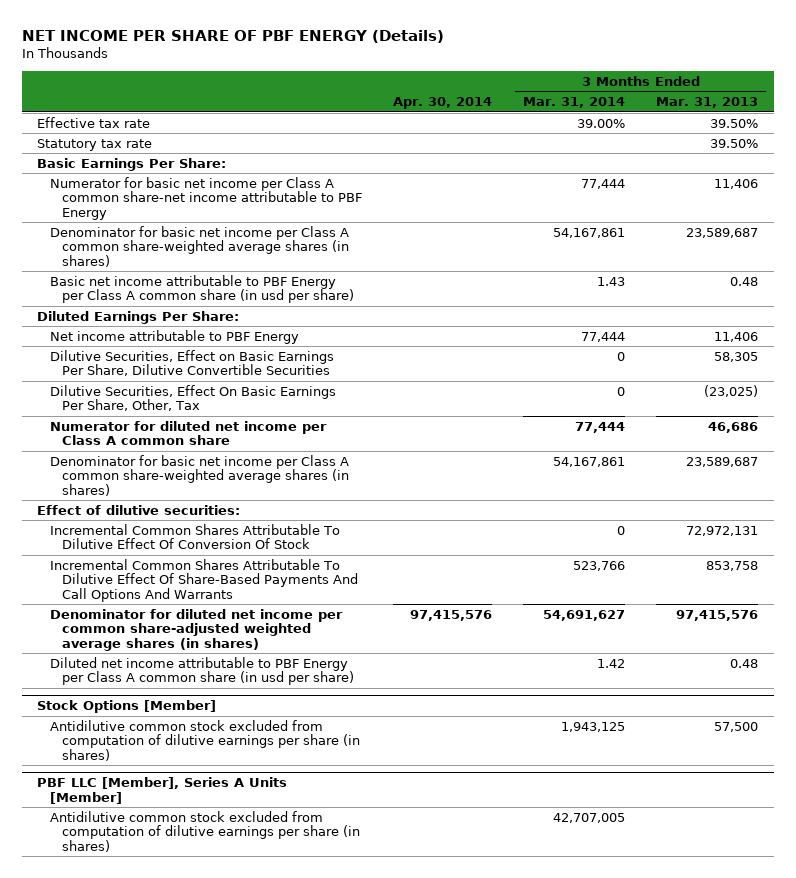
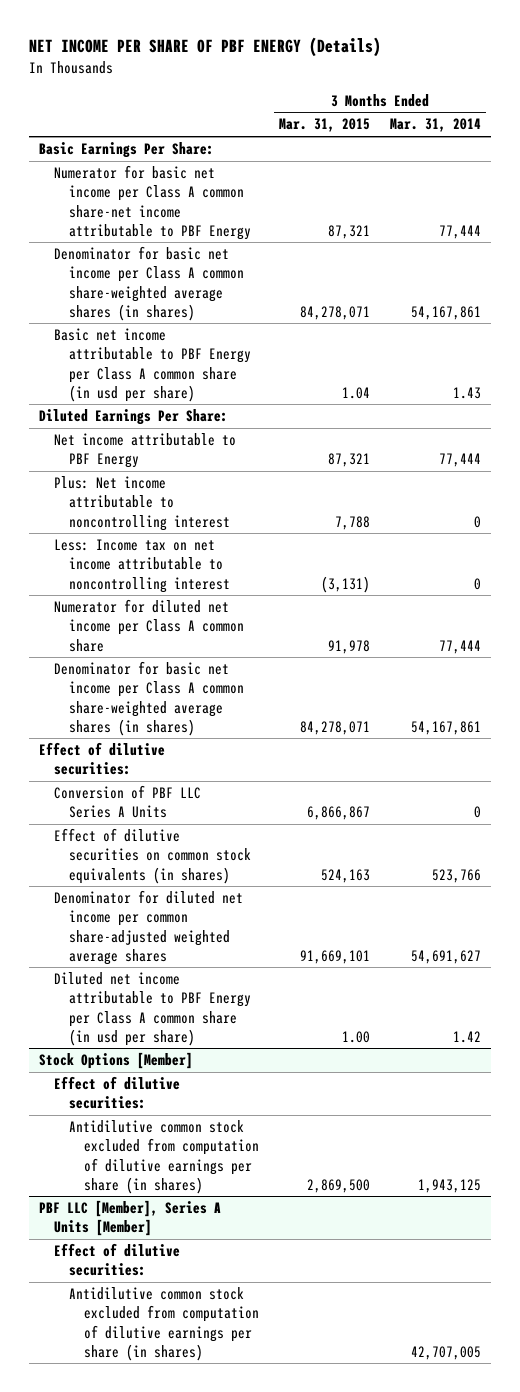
[393,97,493,110] Apr. 30, 2014 -> none
[656,97,759,109] Mar. 31, 2013 -> none
none -> [278,118,370,133] Mar. 31, 2015
[37,116,151,128] Effective tax rate -> none
[37,138,153,151] Statutory tax rate -> none
[49,349,334,377] Dilutive Securities, Effect on Basic Earnings Per Share, Dilutive Convertible Securities -> [53,476,230,531] Plus: Net income attributable to noncontrolling interest
[49,384,336,412] Dilutive Securities, Effect On Basic Earnings Per Share, Other, Tax -> [53,539,230,593] Less: Income tax on net income attributable to noncontrolling interest
[49,523,340,550] Incremental Common Shares Attributable To Dilutive Effect Of Conversion Of Stock -> [53,785,201,819] Conversion of PBF LLC Series A Units
[49,558,358,602] Incremental Common Shares Attributable To Dilutive Effect Of Share-Based Payments And Call Options And Warrants -> [53,828,251,884] Effect of dilutive securities on common stock equivalents (in shares)
[49,608,343,651] Denominator for diluted net income per common share-adjusted weighted average shares (in shares) -> [53,890,243,965] Denominator for diluted net income per common share-adjusted weighted average shares
none -> [53,1076,180,1110] Effect of dilutive securities:
none -> [53,1243,180,1277] Effect of dilutive securities:

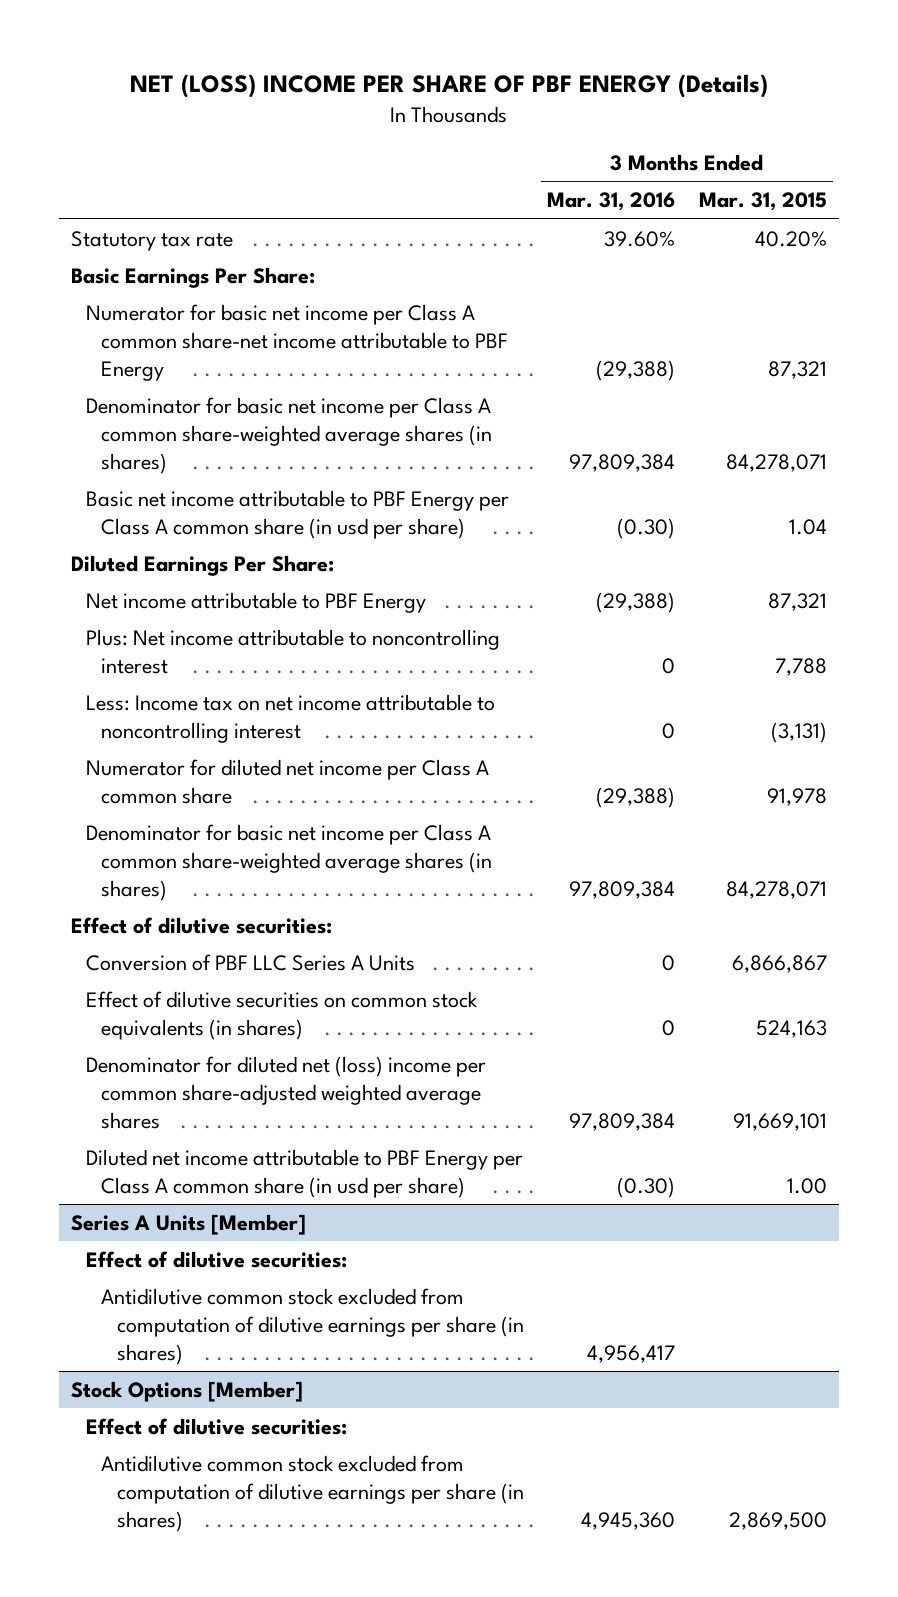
[28,37,381,58] NET INCOME PER SHARE OF PBF ENERGY (Details) -> [129,74,768,99] NET (LOSS) INCOME PER SHARE OF PBF ENERGY (Details)
[390,118,482,133] Mar. 31, 2014 -> none
none -> [547,192,676,212] Mar. 31, 2016
none -> [70,230,233,251] Statutory tax rate
[53,890,243,965] Denominator for diluted net income per common share-adjusted weighted average shares -> [85,1055,486,1129] Denominator for diluted net (loss) income per common share-adjusted weighted average shares
none -> [70,1213,306,1235] Series A Units [Member]
none -> [85,1250,347,1268] Effect of dilutive securities:
none -> [101,1287,524,1365] Antidilutive common stock excluded from computation of dilutive earnings per share (in shares)
[38,1200,221,1237] PBF LLC [Member], Series A Units [Member] -> none
[53,1243,180,1277] Effect of dilutive securities: -> none
[68,1287,259,1361] Antidilutive common stock excluded from computation of dilutive earnings per share (in shares) -> none

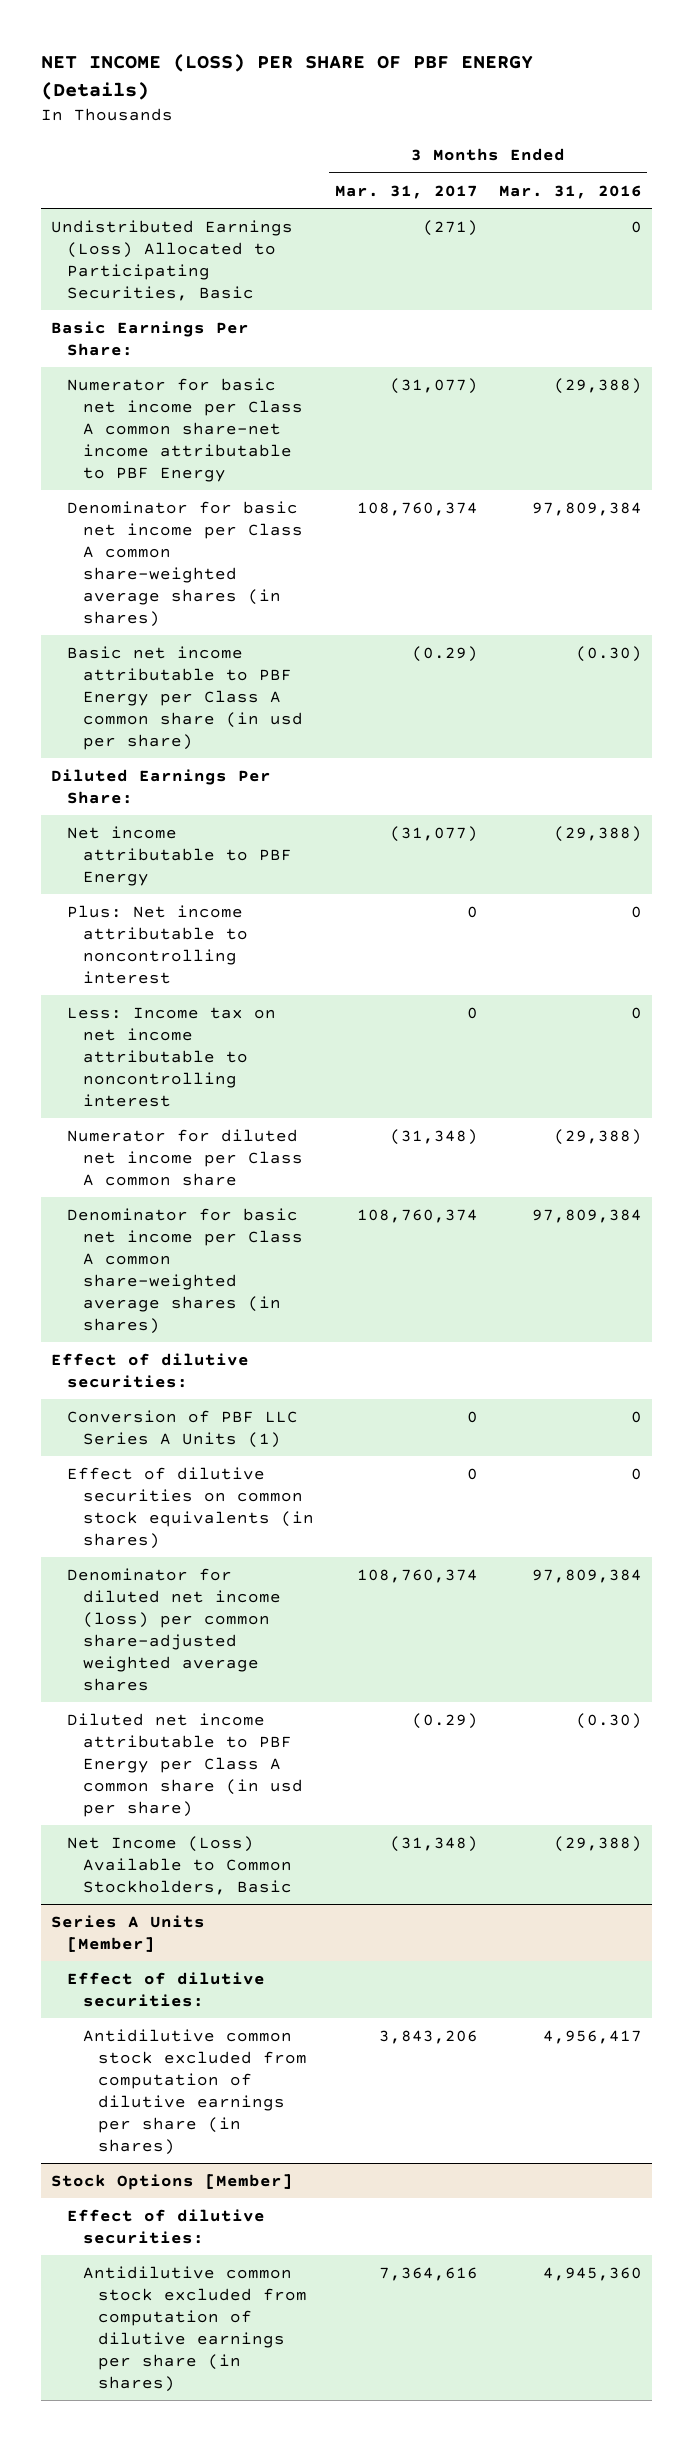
[129,74,768,99] NET (LOSS) INCOME PER SHARE OF PBF ENERGY (Details) -> [40,54,533,100] NET INCOME (LOSS) PER SHARE OF PBF ENERGY (Details)
[699,192,828,212] Mar. 31, 2015 -> none
none -> [334,184,478,199] Mar. 31, 2017
[70,230,233,251] Statutory tax rate -> none
none -> [51,219,294,301] Undistributed Earnings (Loss) Allocated to Participating Securities, Basic
[85,953,415,971] Conversion of PBF LLC Series A Units -> [67,1409,299,1448] Conversion of PBF LLC Series A Units (1)
[85,1055,486,1129] Denominator for diluted net (loss) income per common share-adjusted weighted average shares -> [67,1567,281,1691] Denominator for diluted net income (loss) per common share-adjusted weighted average shares
none -> [67,1835,292,1895] Net Income (Loss) Available to Common Stockholders, Basic

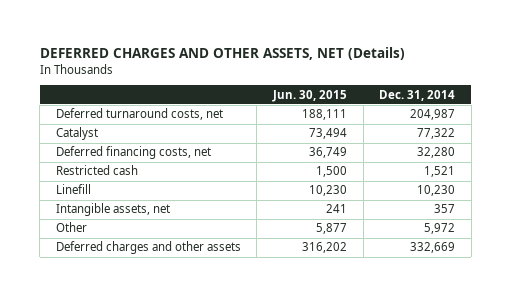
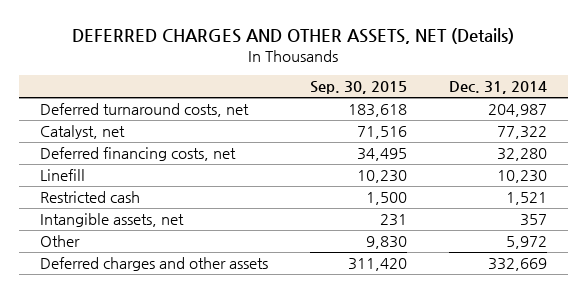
[271,89,347,102] Jun. 30, 2015 -> none
none -> [309,81,407,95] Sep. 30, 2015
[55,127,98,141] Catalyst -> [39,125,125,140] Catalyst, net
[55,165,138,176] Restricted cash -> [39,191,140,204] Restricted cash

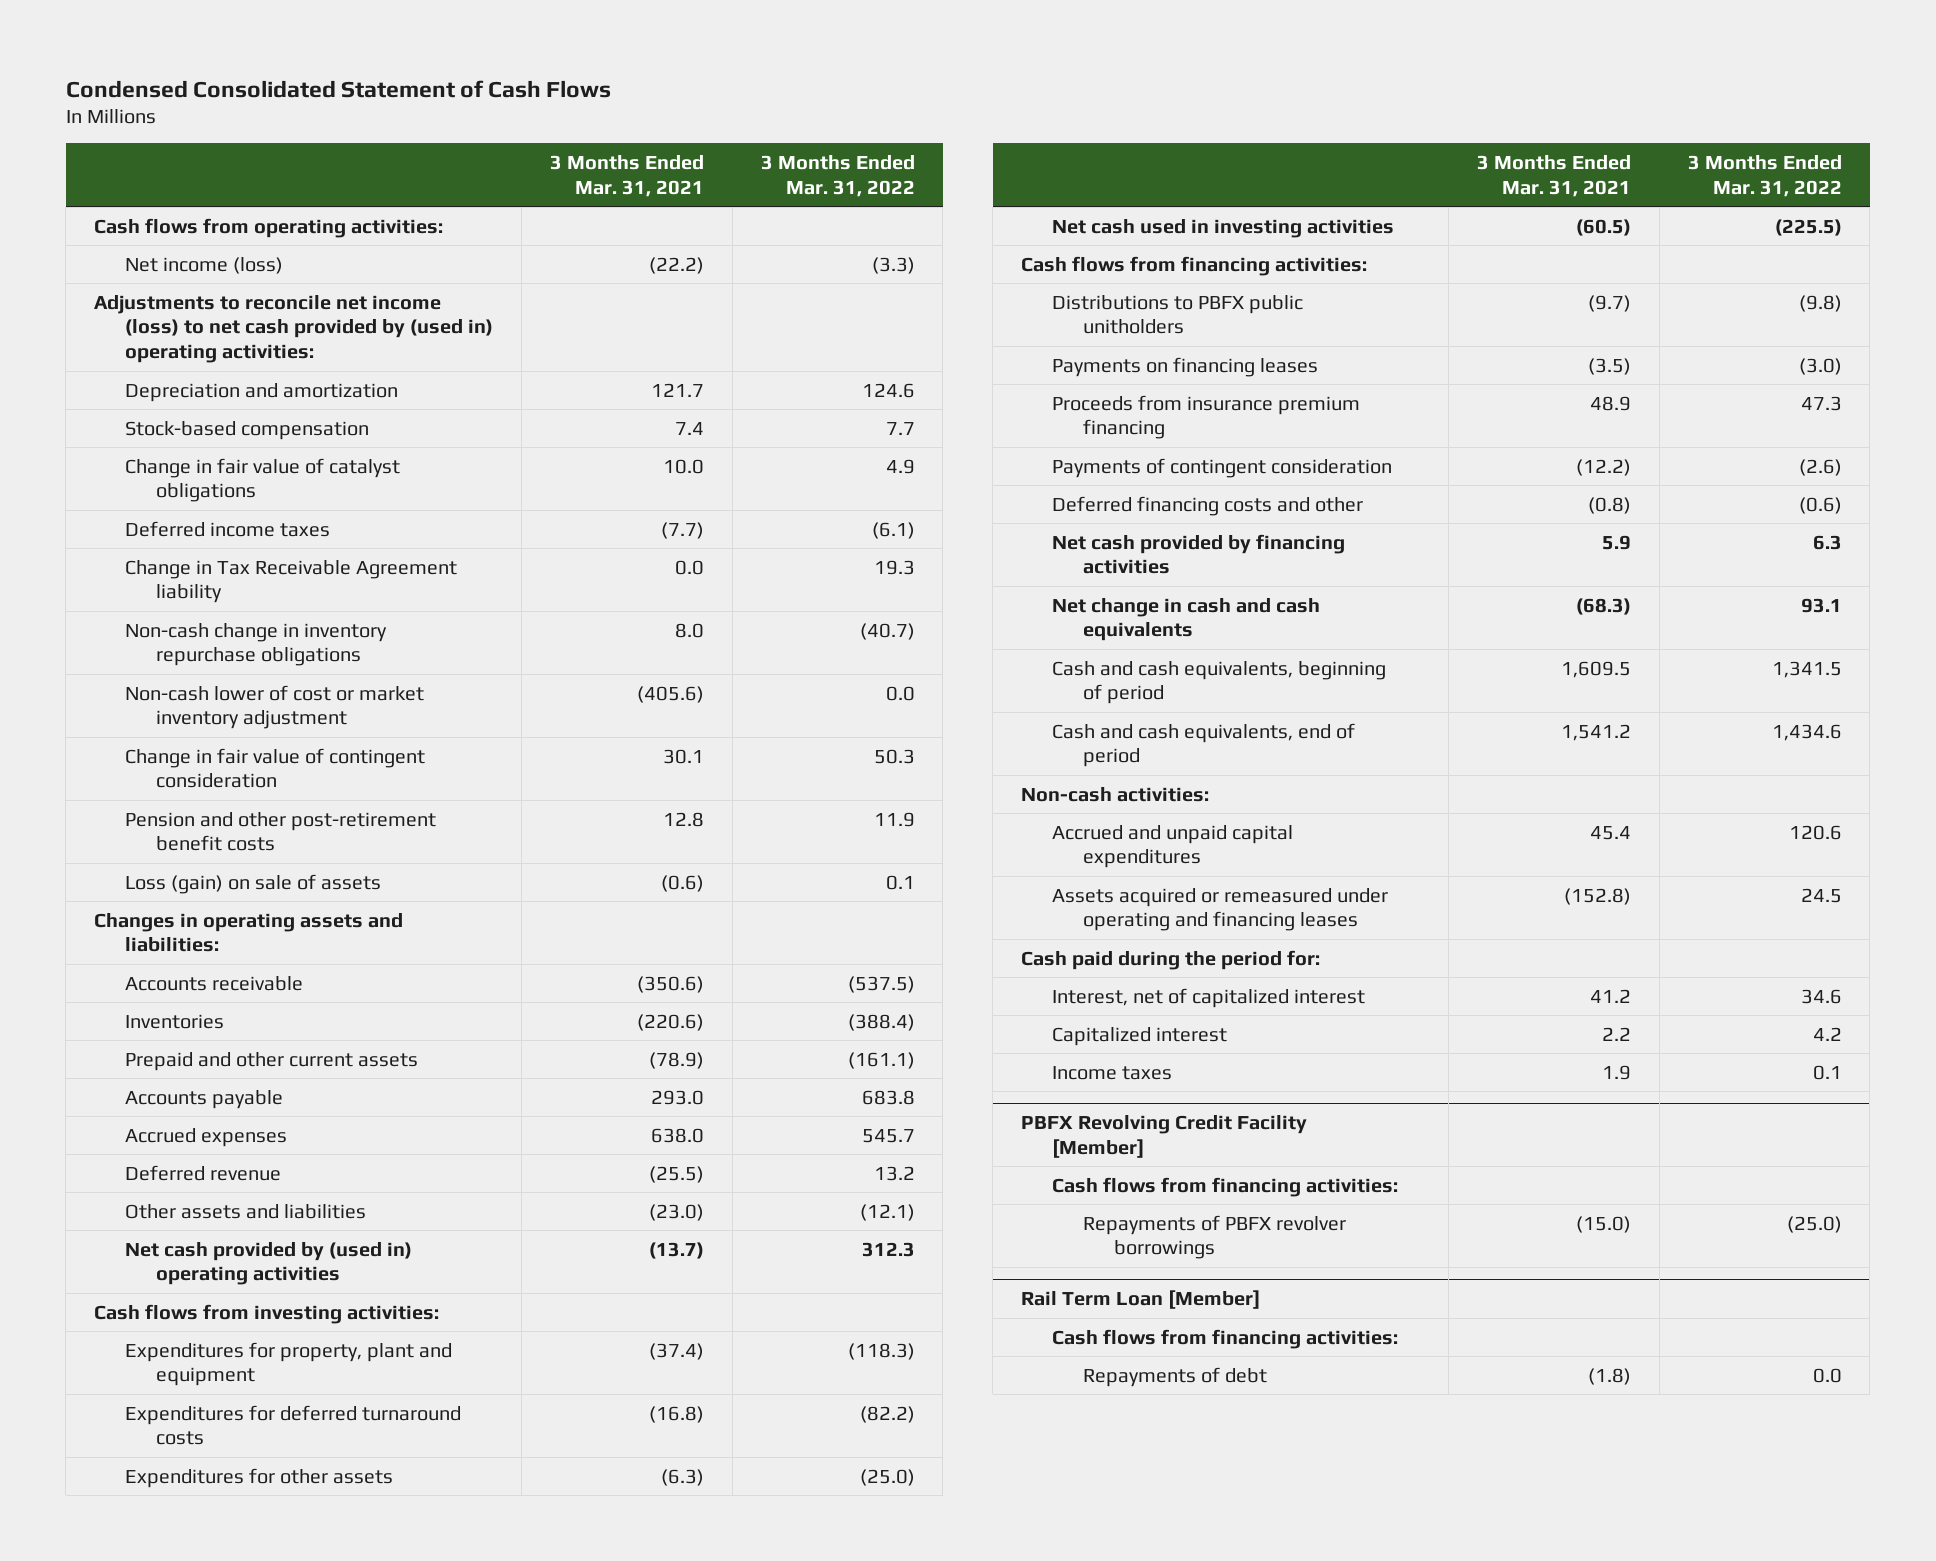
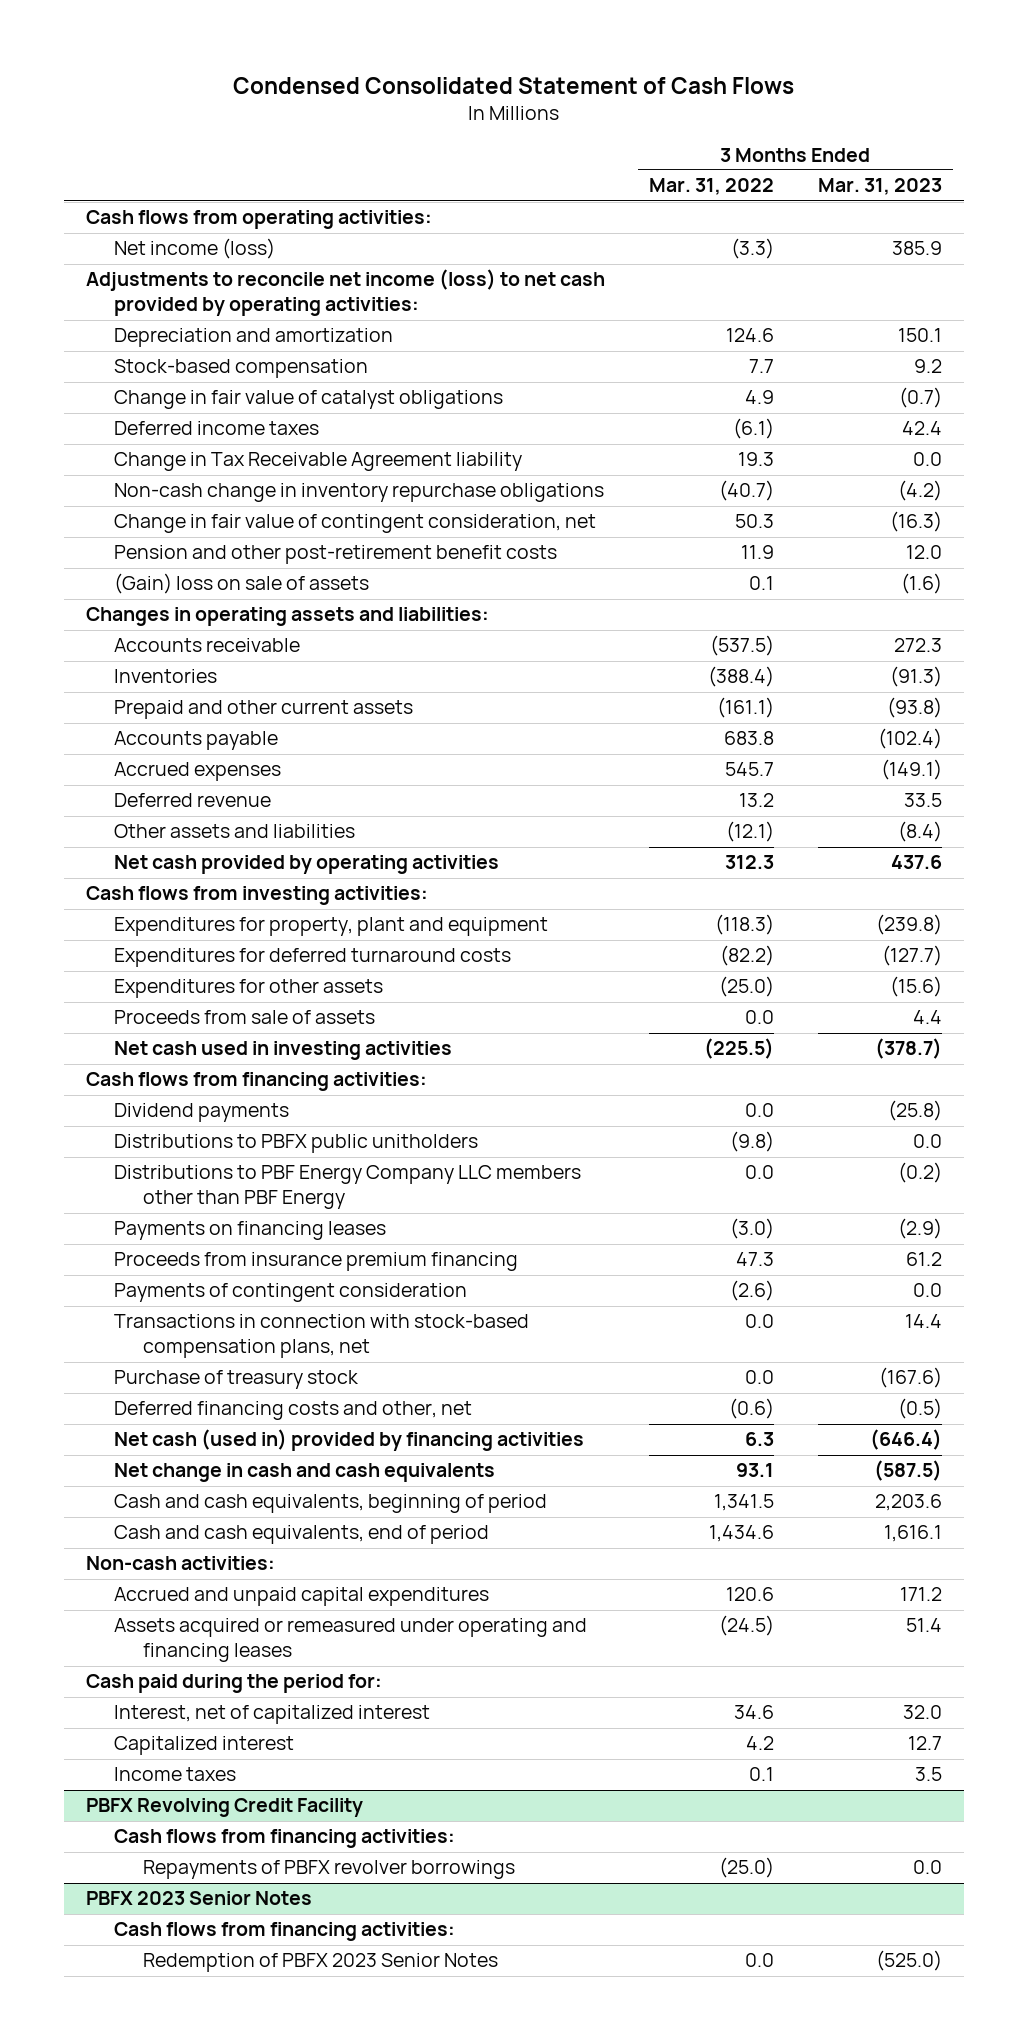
[549,154,704,197] 3 Months Ended Mar. 31, 2021 -> none
none -> [817,178,942,196] Mar. 31, 2023
[94,294,494,364] Adjustments to reconcile net income (loss) to net cash provided by (used in) operating activities: -> [85,269,605,317] Adjustments to reconcile net income (loss) to net cash provided by operating activities:
[125,684,425,730] Non-cash lower of cost or market inventory adjustment -> none
[125,747,426,789] Change in fair value of contingent consideration -> [114,514,597,534] Change in fair value of contingent consideration, net
[125,873,382,894] Loss (gain) on sale of assets -> [114,573,370,595] (Gain) loss on sale of assets
[125,1241,413,1286] Net cash provided by (used in) operating activities -> [114,855,500,875] Net cash provided by operating activities
none -> [114,1010,376,1025] Proceeds from sale of assets
none -> [114,1103,290,1123] Dividend payments
none -> [114,1165,582,1210] Distributions to PBF Energy Company LLC members other than PBF Energy
none -> [114,1314,530,1359] Transactions in connection with stock-based compensation plans, net
none -> [114,1370,360,1390] Purchase of treasury stock
[1052,495,1364,516] Deferred financing costs and other -> [114,1401,473,1421] Deferred financing costs and other, net
[1052,533,1346,575] Net cash provided by financing activities -> [114,1429,585,1452] Net cash (used in) provided by financing activities
[1800,887,1842,903] 24.5 -> [718,1615,774,1637] (24.5)
[1021,1114,1308,1158] PBFX Revolving Credit Facility [Member] -> [85,1798,363,1818] PBFX Revolving Credit Facility
[1021,1289,1261,1309] Rail Term Loan [Member] -> none
none -> [85,1891,312,1906] PBFX 2023 Senior Notes
[1082,1366,1267,1387] Repayments of debt -> [142,1953,498,1973] Redemption of PBFX 2023 Senior Notes

